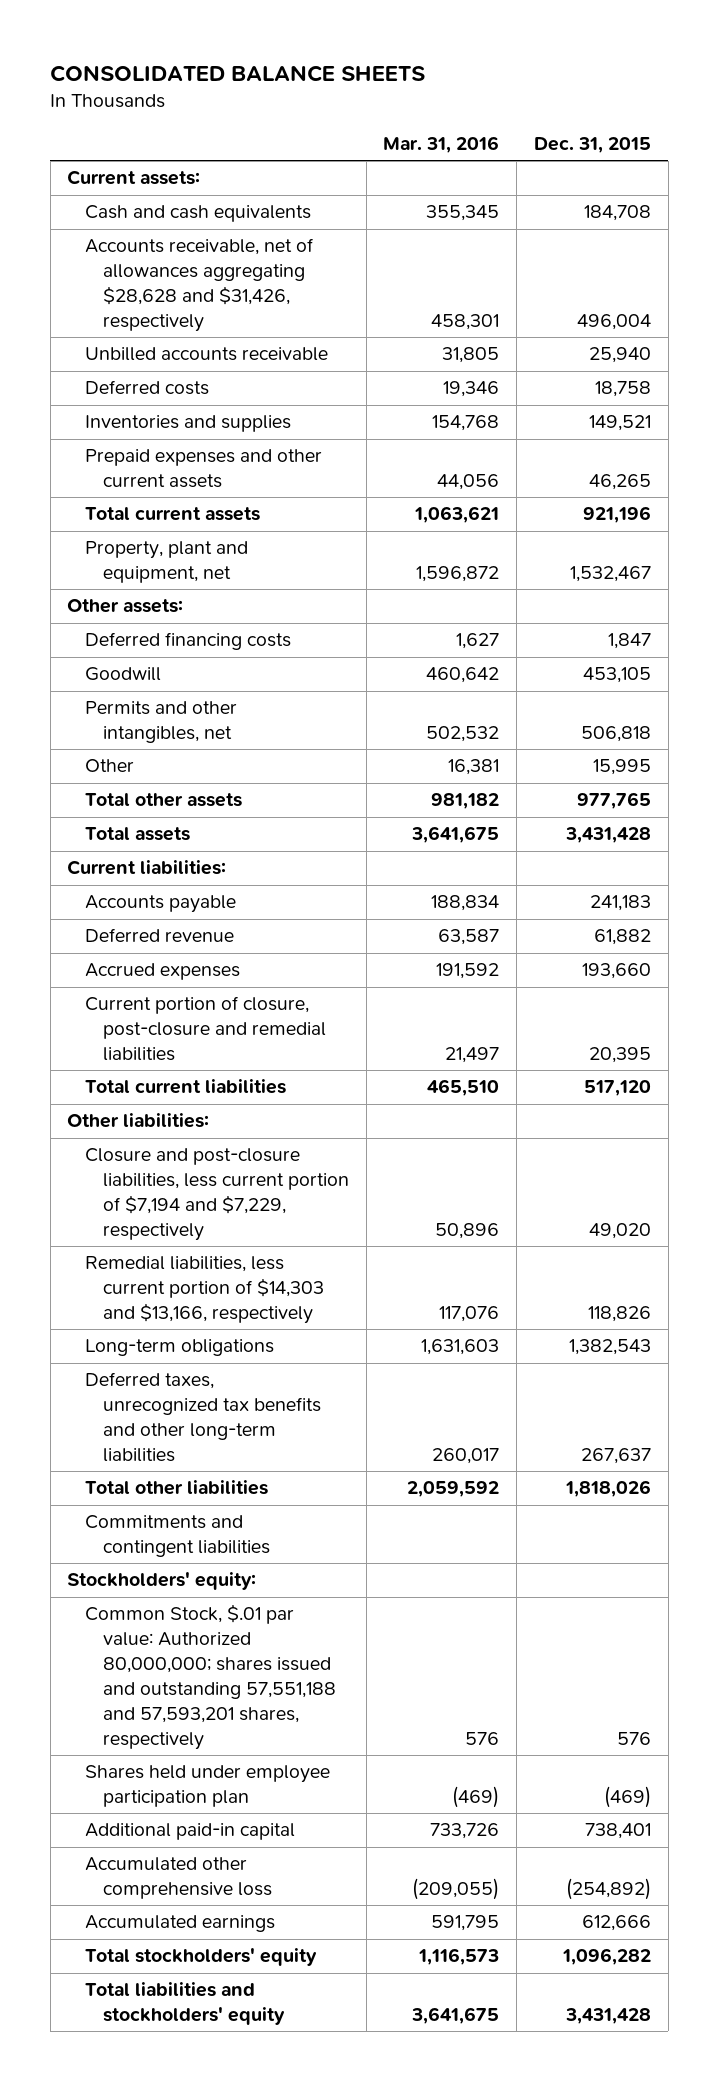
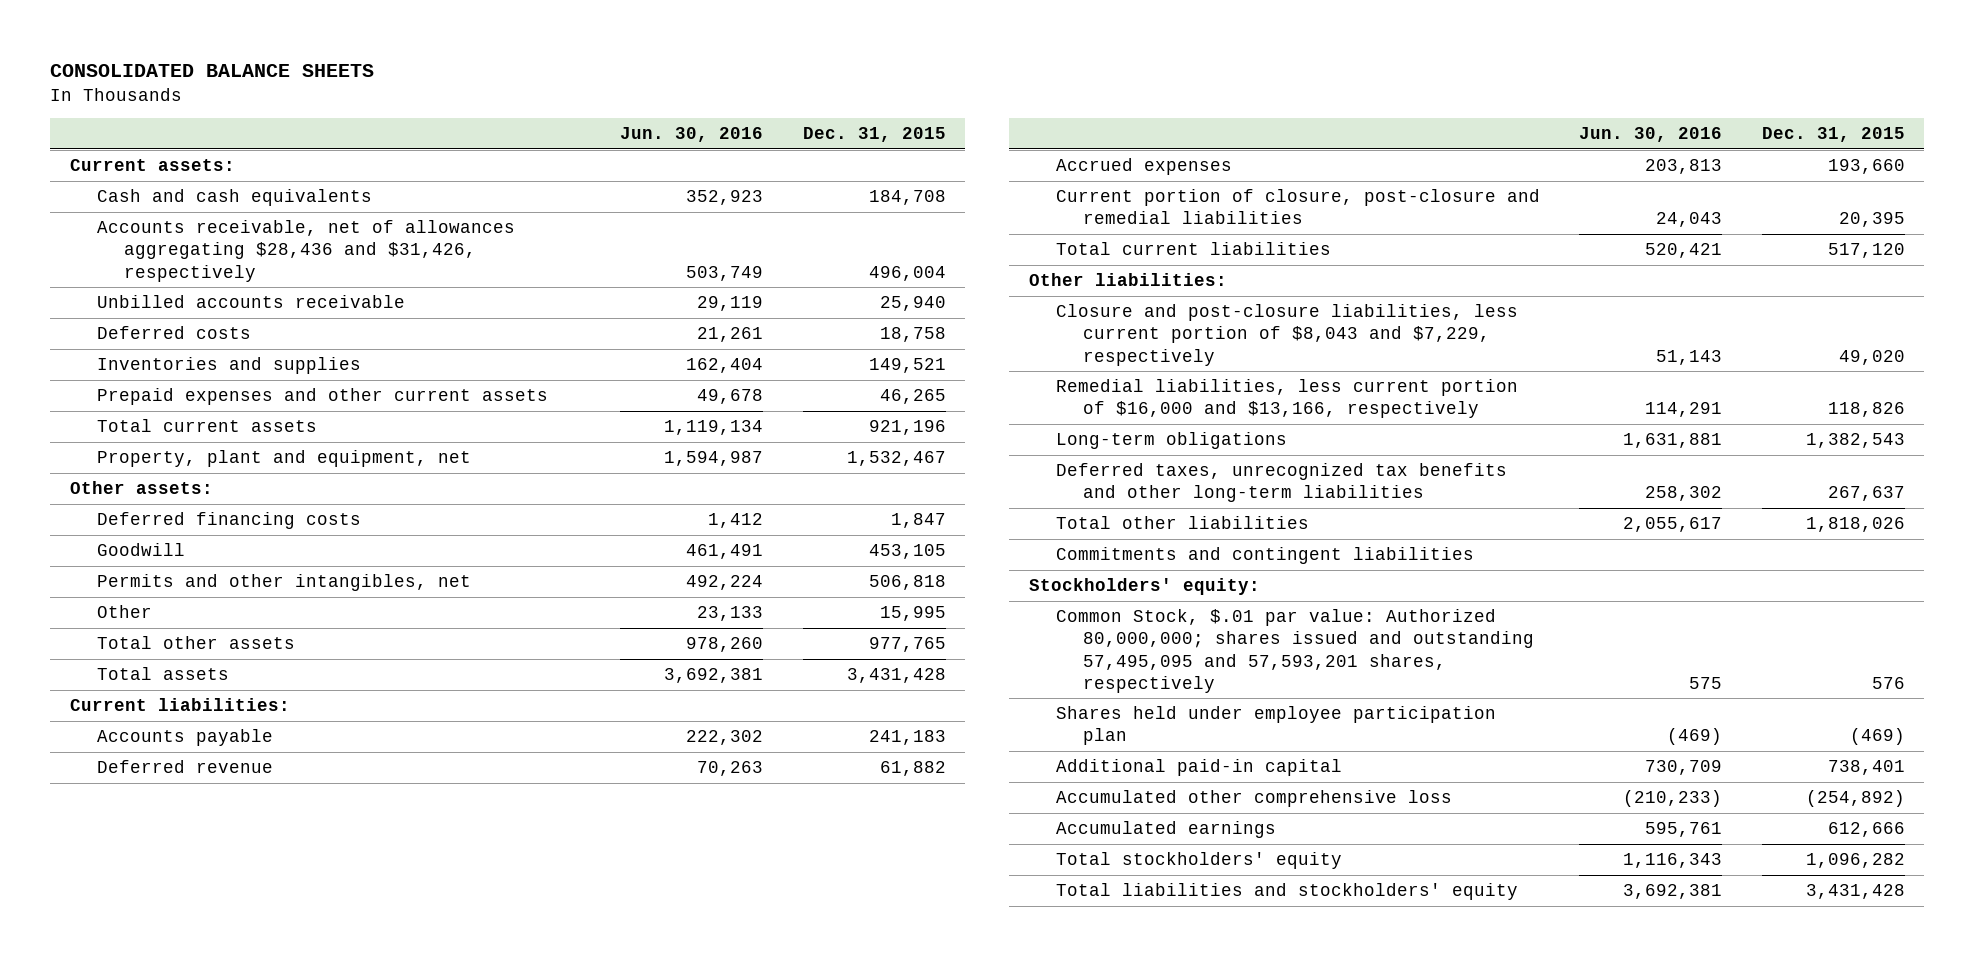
[383,136,500,154] Mar. 31, 2016 -> none
none -> [620,127,764,143] Jun. 30, 2016
[85,238,315,333] Accounts receivable, net of allowances aggregating $28,628 and $31,426, respectively -> [96,220,515,282] Accounts receivable, net of allowances aggregating $28,436 and $31,426, respectively
[85,1148,349,1242] Closure and post-closure liabilities, less current portion of $7,194 and $7,229, respectively -> [1055,304,1518,366] Closure and post-closure liabilities, less current portion of $8,043 and $7,229, respectively
[85,1256,324,1325] Remedial liabilities, less current portion of $14,303 and $13,166, respectively -> [1055,379,1518,419] Remedial liabilities, less current portion of $16,000 and $13,166, respectively
[85,1604,336,1750] Common Stock, $.01 par value: Authorized 80,000,000; shares issued and outstanding 57,551,188 and 57,593,201 shares, respectively -> [1055,609,1535,693] Common Stock, $.01 par value: Authorized 80,000,000; shares issued and outstanding 57,495,095 and 57,593,201 shares, respectively

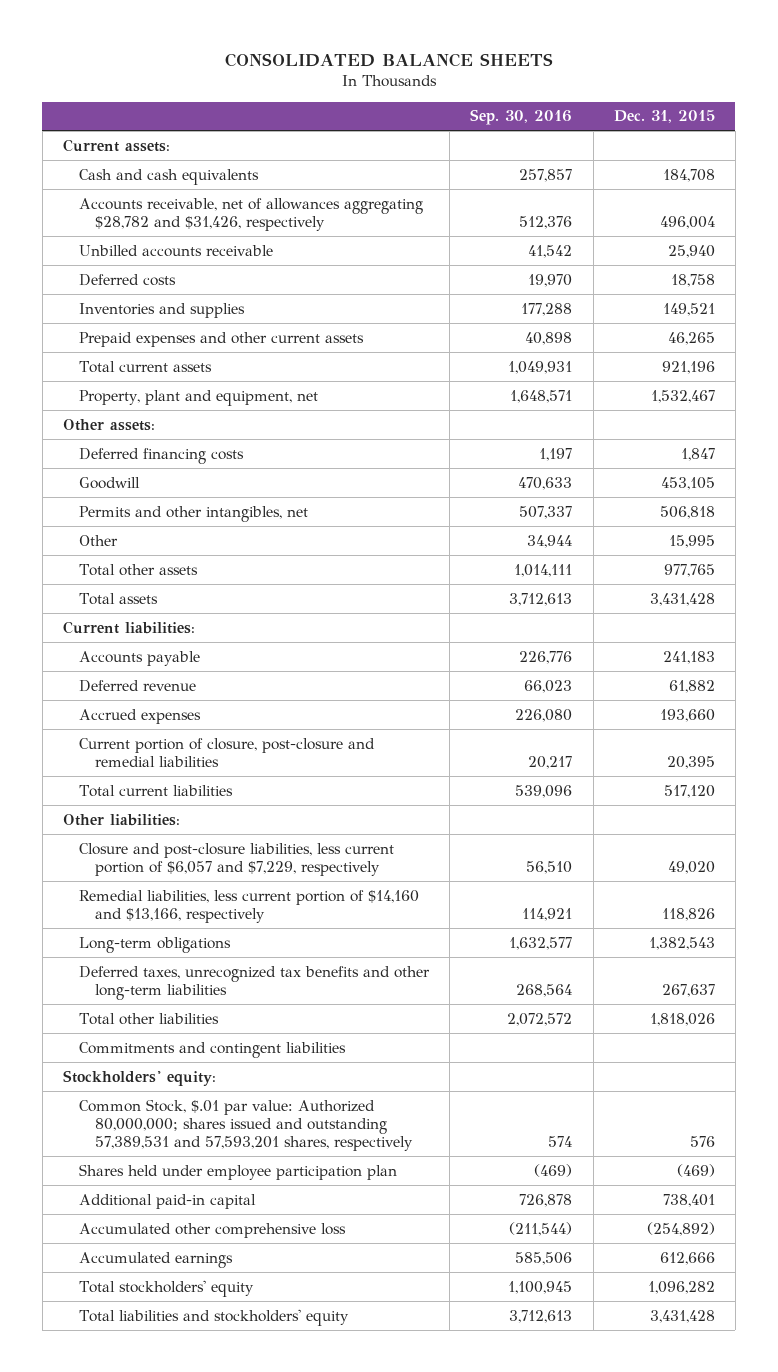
[620,127,764,143] Jun. 30, 2016 -> none
none -> [470,109,573,126] Sep. 30, 2016
[96,220,515,282] Accounts receivable, net of allowances aggregating $28,436 and $31,426, respectively -> [78,197,423,231] Accounts receivable, net of allowances aggregating $28,782 and $31,426, respectively
[1055,304,1518,366] Closure and post-closure liabilities, less current portion of $8,043 and $7,229, respectively -> [78,842,394,876] Closure and post-closure liabilities, less current portion of $6,057 and $7,229, respectively
[1055,379,1518,419] Remedial liabilities, less current portion of $16,000 and $13,166, respectively -> [78,889,419,923] Remedial liabilities, less current portion of $14,160 and $13,166, respectively
[1055,609,1535,693] Common Stock, $.01 par value: Authorized 80,000,000; shares issued and outstanding 57,495,095 and 57,593,201 shares, respectively -> [78,1098,413,1152] Common Stock, $.01 par value: Authorized 80,000,000; shares issued and outstanding 57,389,531 and 57,593,201 shares, respectively

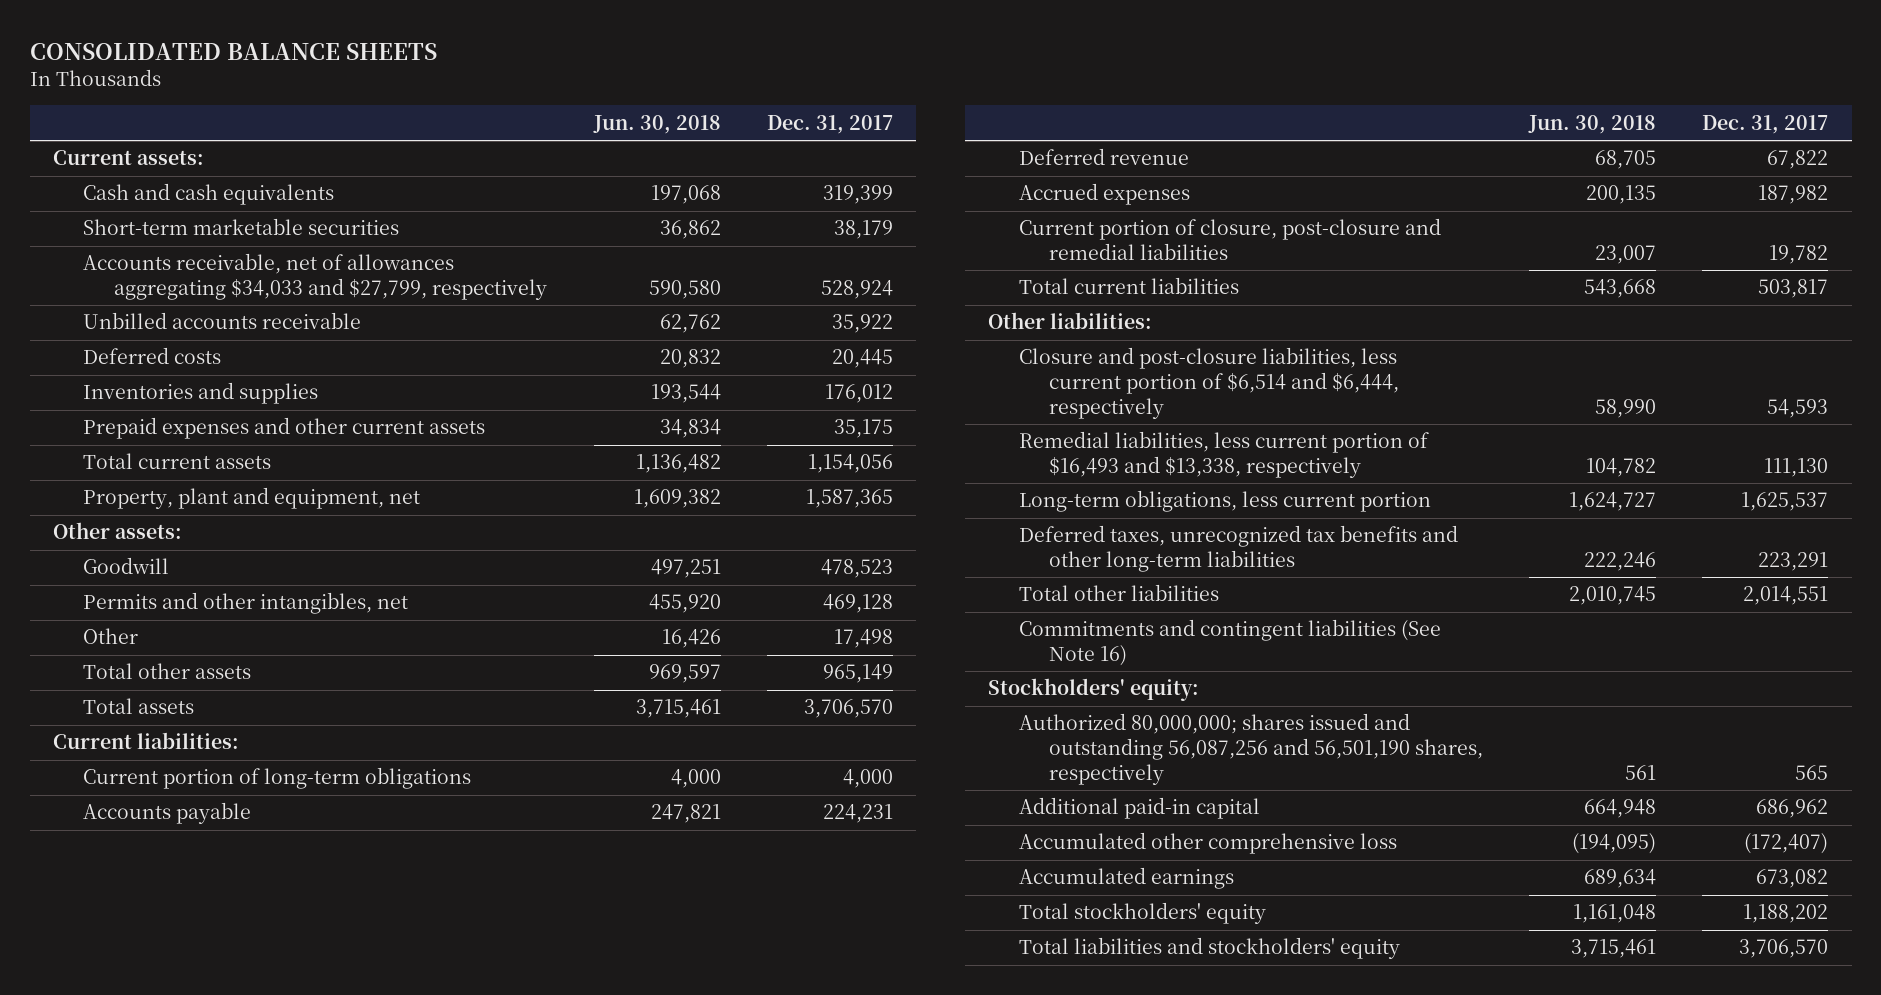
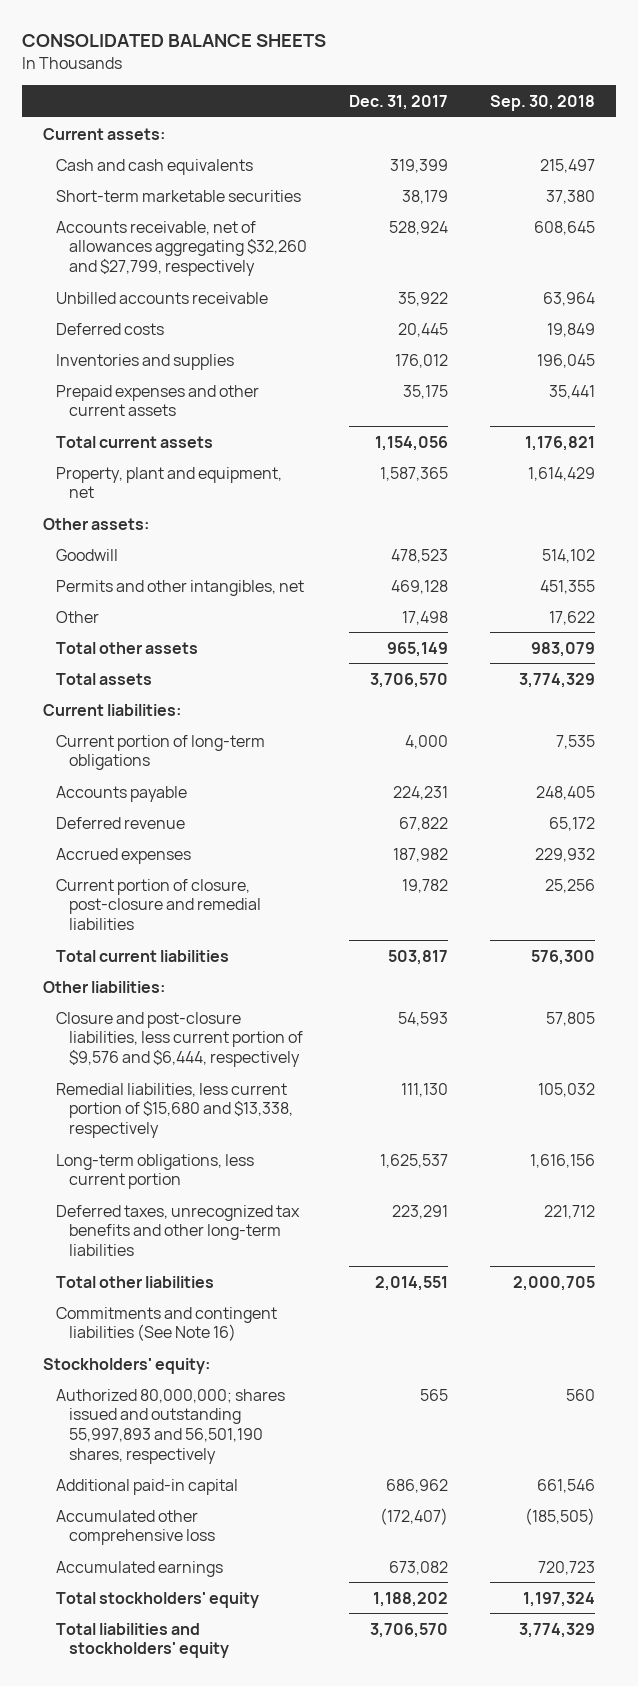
[593,114,722,134] Jun. 30, 2018 -> none
none -> [490,94,596,111] Sep. 30, 2018
[83,253,548,301] Accounts receivable, net of allowances aggregating $34,033 and $27,799, respectively -> [55,220,307,276] Accounts receivable, net of allowances aggregating $32,260 and $27,799, respectively
[1018,347,1400,419] Closure and post-closure liabilities, less current portion of $6,514 and $6,444, respectively -> [55,1011,303,1067] Closure and post-closure liabilities, less current portion of $9,576 and $6,444, respectively
[1018,431,1429,479] Remedial liabilities, less current portion of $16,493 and $13,338, respectively -> [55,1082,293,1138] Remedial liabilities, less current portion of $15,680 and $13,338, respectively
[1018,713,1484,785] Authorized 80,000,000; shares issued and outstanding 56,087,256 and 56,501,190 shares, respectively -> [55,1388,285,1464] Authorized 80,000,000; shares issued and outstanding 55,997,893 and 56,501,190 shares, respectively

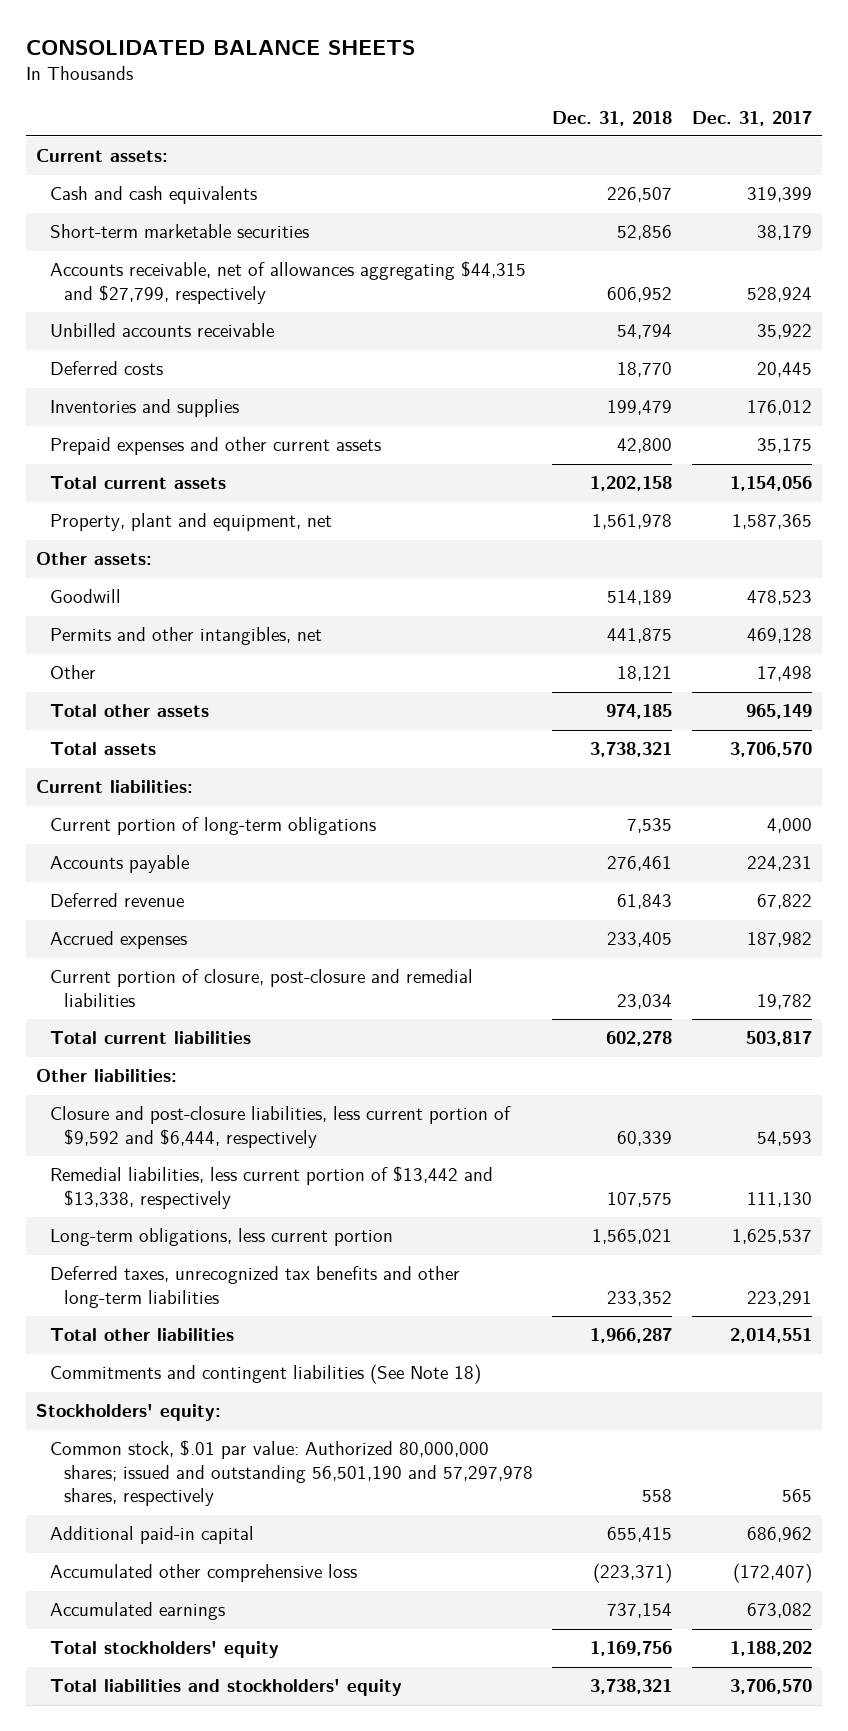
[490,94,596,111] Sep. 30, 2018 -> none
none -> [552,110,673,126] Dec. 31, 2018
[55,220,307,276] Accounts receivable, net of allowances aggregating $32,260 and $27,799, respectively -> [49,261,526,304] Accounts receivable, net of allowances aggregating $44,315 and $27,799, respectively
[55,1011,303,1067] Closure and post-closure liabilities, less current portion of $9,576 and $6,444, respectively -> [49,1106,511,1148] Closure and post-closure liabilities, less current portion of $9,592 and $6,444, respectively
[55,1082,293,1138] Remedial liabilities, less current portion of $15,680 and $13,338, respectively -> [49,1166,493,1209] Remedial liabilities, less current portion of $13,442 and $13,338, respectively
[55,1306,277,1342] Commitments and contingent liabilities (See Note 16) -> [49,1364,481,1385] Commitments and contingent liabilities (See Note 18)
[55,1388,285,1464] Authorized 80,000,000; shares issued and outstanding 55,997,893 and 56,501,190 shares, respectively -> [49,1440,533,1507] Common stock, $.01 par value: Authorized 80,000,000 shares; issued and outstanding 56,501,190 and 57,297,978 shares, respectively

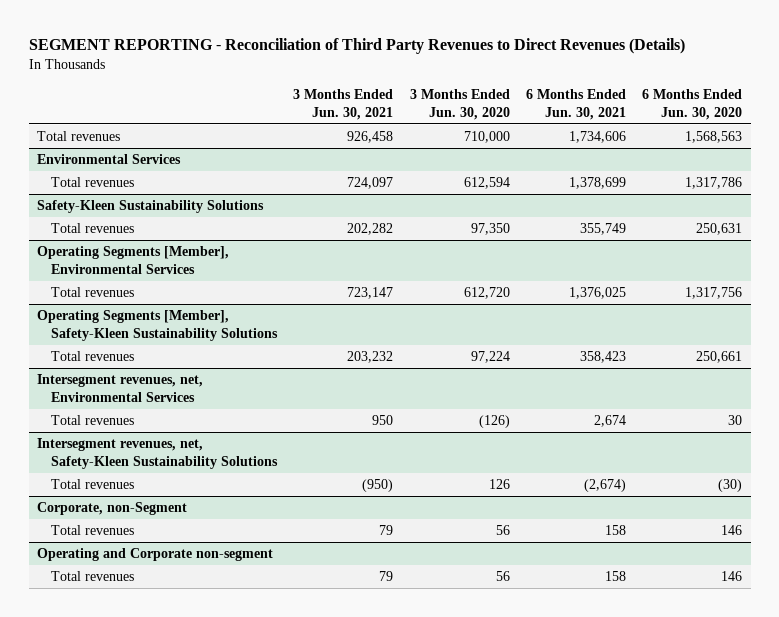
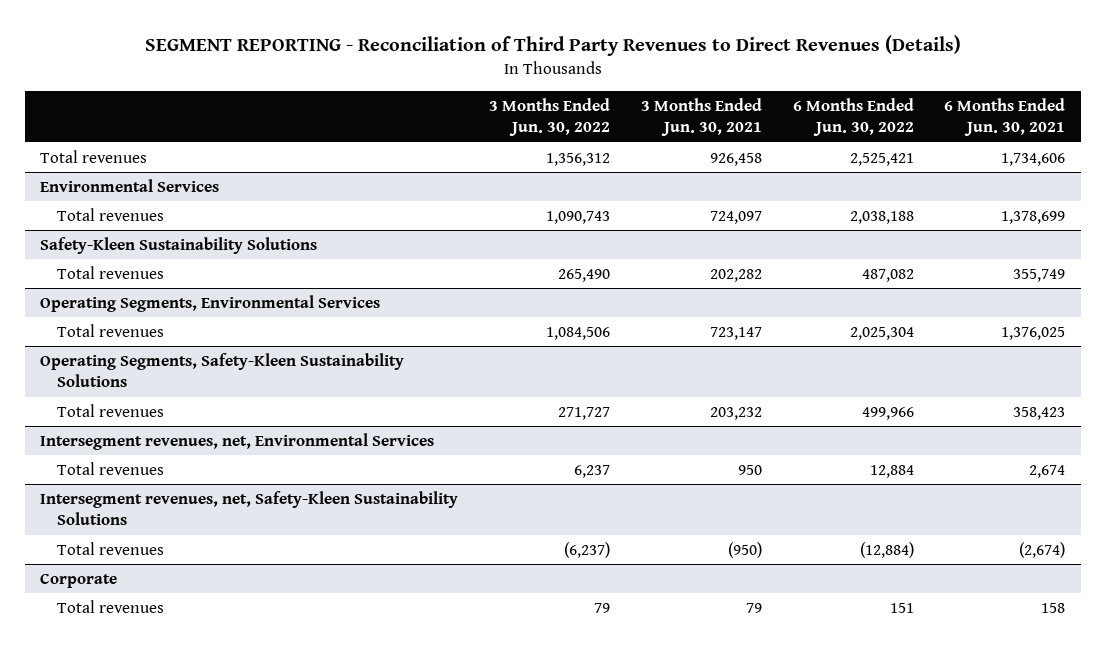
[409,88,510,120] 3 Months Ended Jun. 30, 2020 -> none
[642,88,743,120] 6 Months Ended Jun. 30, 2020 -> none
none -> [489,97,611,137] 3 Months Ended Jun. 30, 2022
none -> [792,97,914,137] 6 Months Ended Jun. 30, 2022
[36,246,229,274] Operating Segments [Member], Environmental Services -> [40,294,381,312] Operating Segments, Environmental Services
[36,310,279,341] Operating Segments [Member], Safety-Kleen Sustainability Solutions -> [40,352,405,388] Operating Segments, Safety-Kleen Sustainability Solutions
[51,525,135,536] Total revenues -> none
[36,548,273,562] Operating and Corporate non-segment -> none
[36,502,187,516] Corporate, non-Segment -> [40,572,118,588] Corporate

